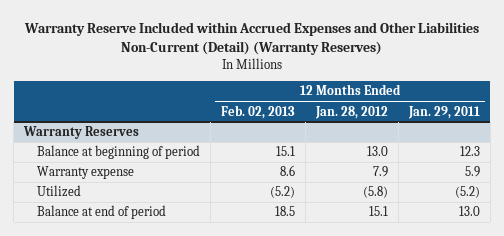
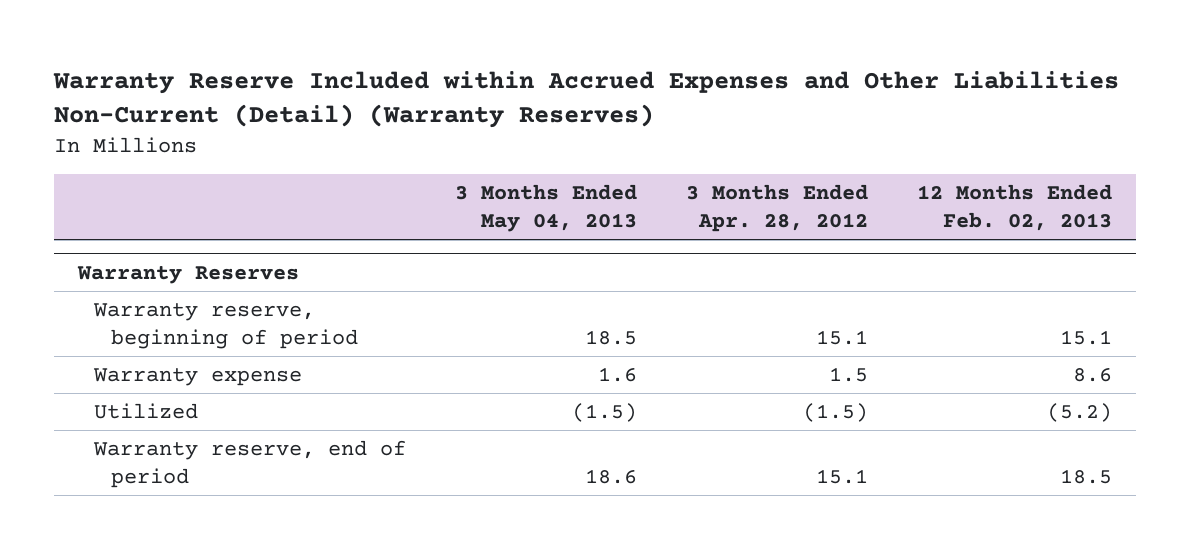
[314,105,388,119] Jan. 28, 2012 -> none
[407,105,480,119] Jan. 29, 2011 -> none
none -> [455,184,638,232] 3 Months Ended May 04, 2013
none -> [686,184,869,232] 3 Months Ended Apr. 28, 2012
[36,145,200,160] Balance at beginning of period -> [93,303,358,349] Warranty reserve, beginning of period
[36,205,166,220] Balance at end of period -> [93,440,407,488] Warranty reserve, end of period

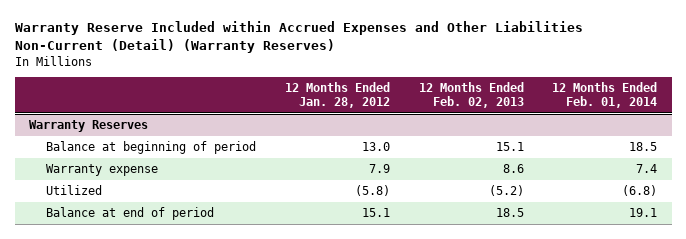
[455,184,638,232] 3 Months Ended May 04, 2013 -> none
[686,184,869,232] 3 Months Ended Apr. 28, 2012 -> none
none -> [284,82,390,109] 12 Months Ended Jan. 28, 2012
none -> [552,82,658,109] 12 Months Ended Feb. 01, 2014
[93,303,358,349] Warranty reserve, beginning of period -> [45,141,256,155] Balance at beginning of period
[93,440,407,488] Warranty reserve, end of period -> [45,207,214,221] Balance at end of period

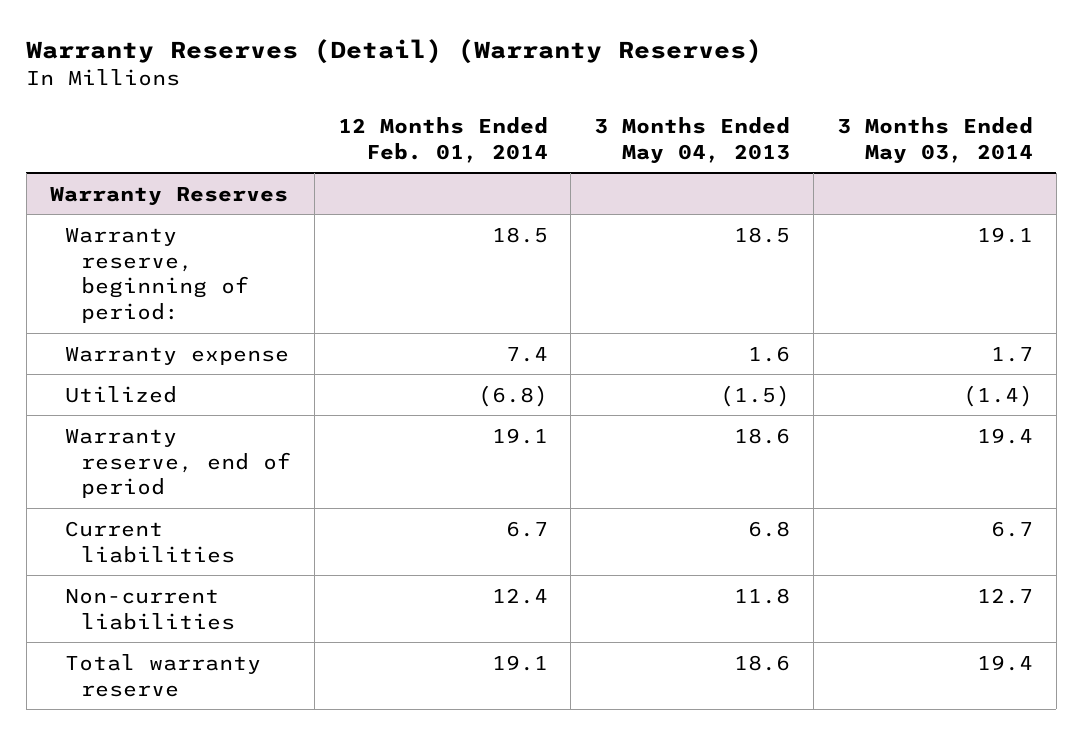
[14,21,583,54] Warranty Reserve Included within Accrued Expenses and Other Liabilities Non-Current (Detail) (Warranty Reserves) -> [26,38,763,64] Warranty Reserves (Detail) (Warranty Reserves)
[284,82,390,109] 12 Months Ended Jan. 28, 2012 -> none
[418,82,524,109] 12 Months Ended Feb. 02, 2013 -> none
none -> [594,116,791,164] 3 Months Ended May 04, 2013
none -> [836,116,1033,164] 3 Months Ended May 03, 2014
[45,141,256,155] Balance at beginning of period -> [65,227,250,324] Warranty reserve, beginning of period:
[45,207,214,221] Balance at end of period -> [65,428,292,499] Warranty reserve, end of period
none -> [65,520,236,563] Current liabilities
none -> [65,588,236,630] Non-current liabilities
none -> [65,653,262,697] Total warranty reserve

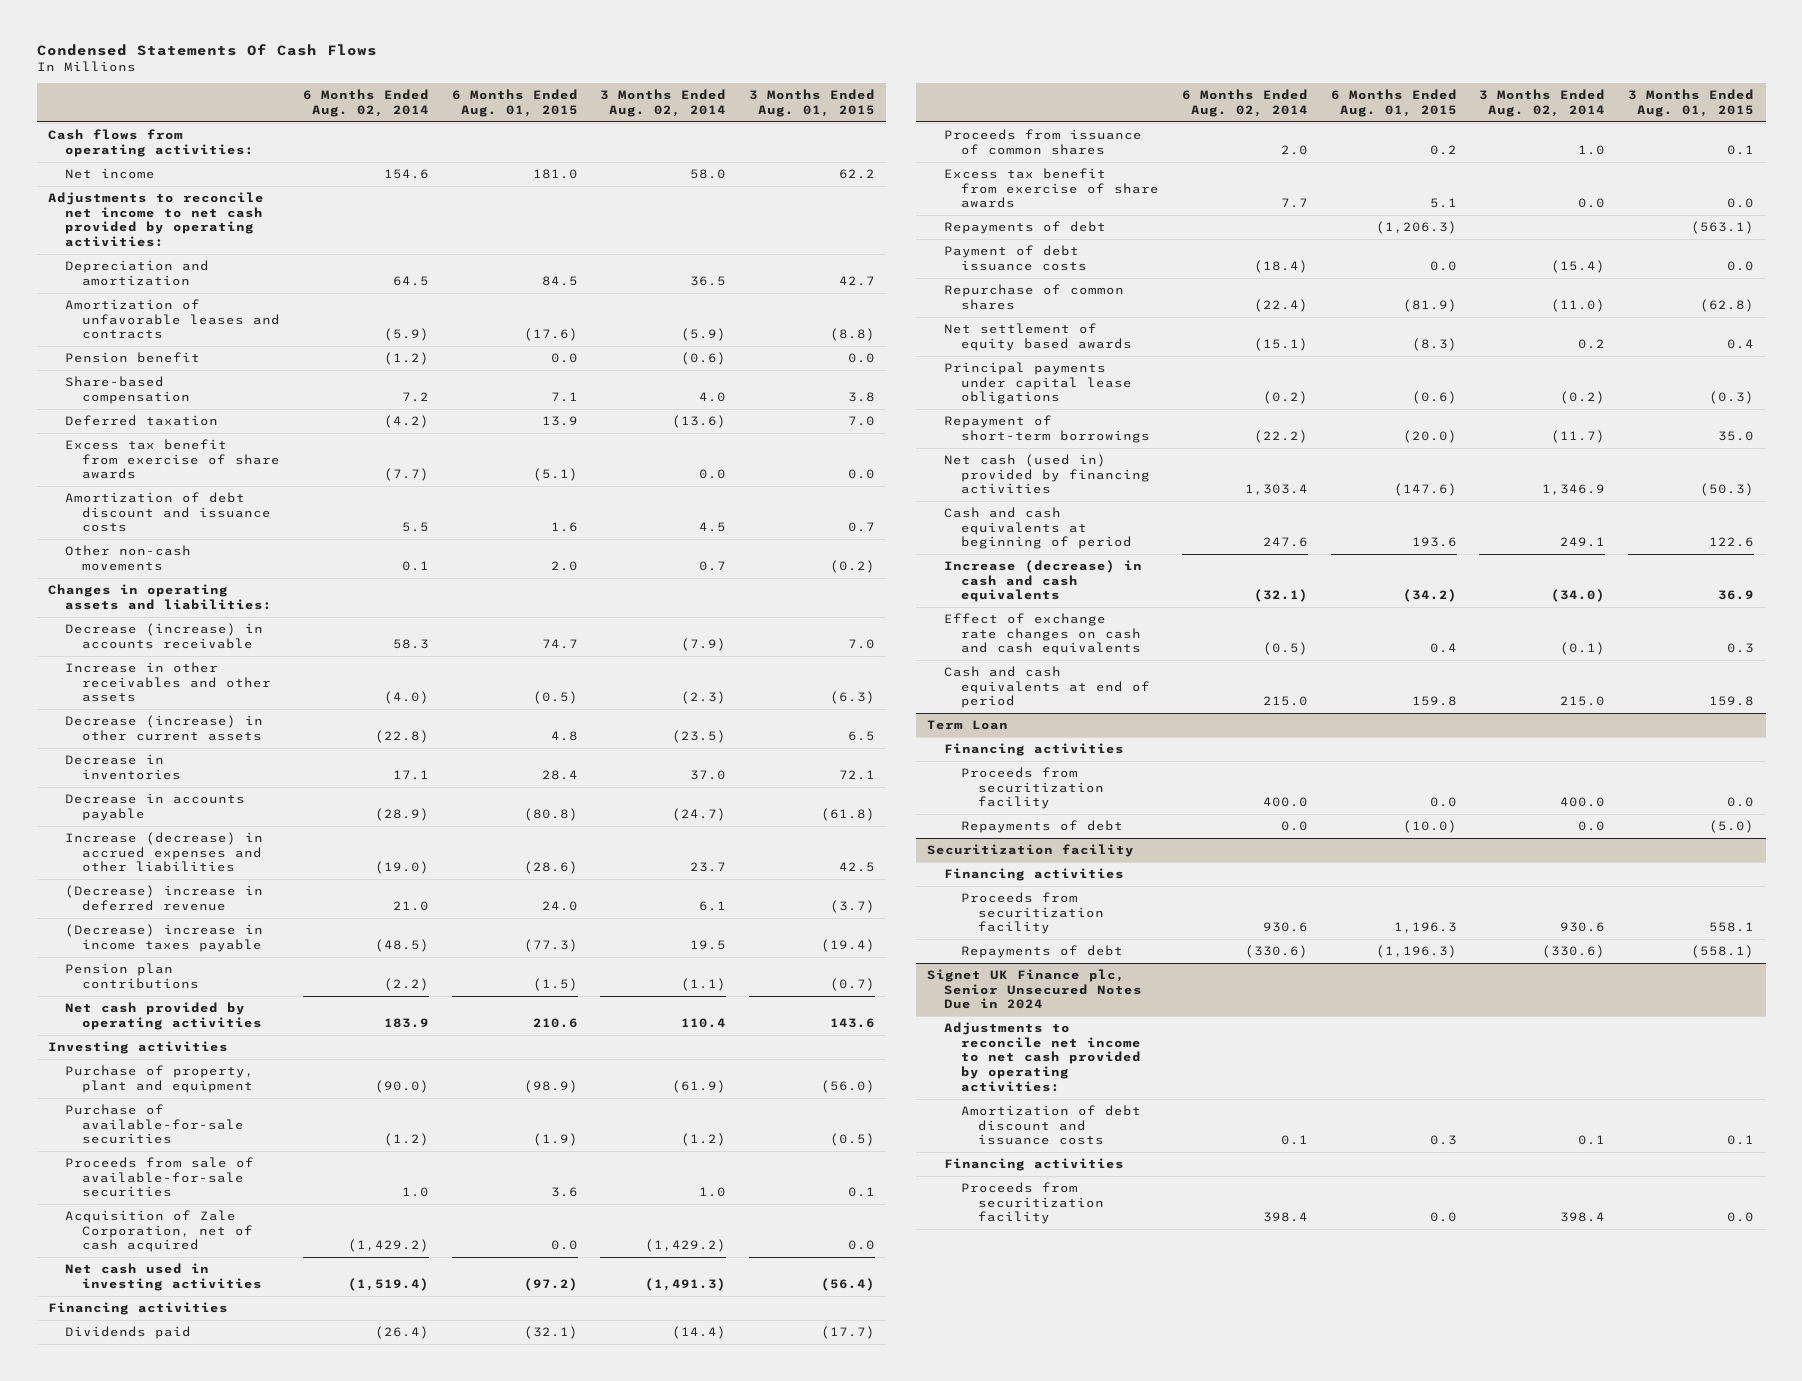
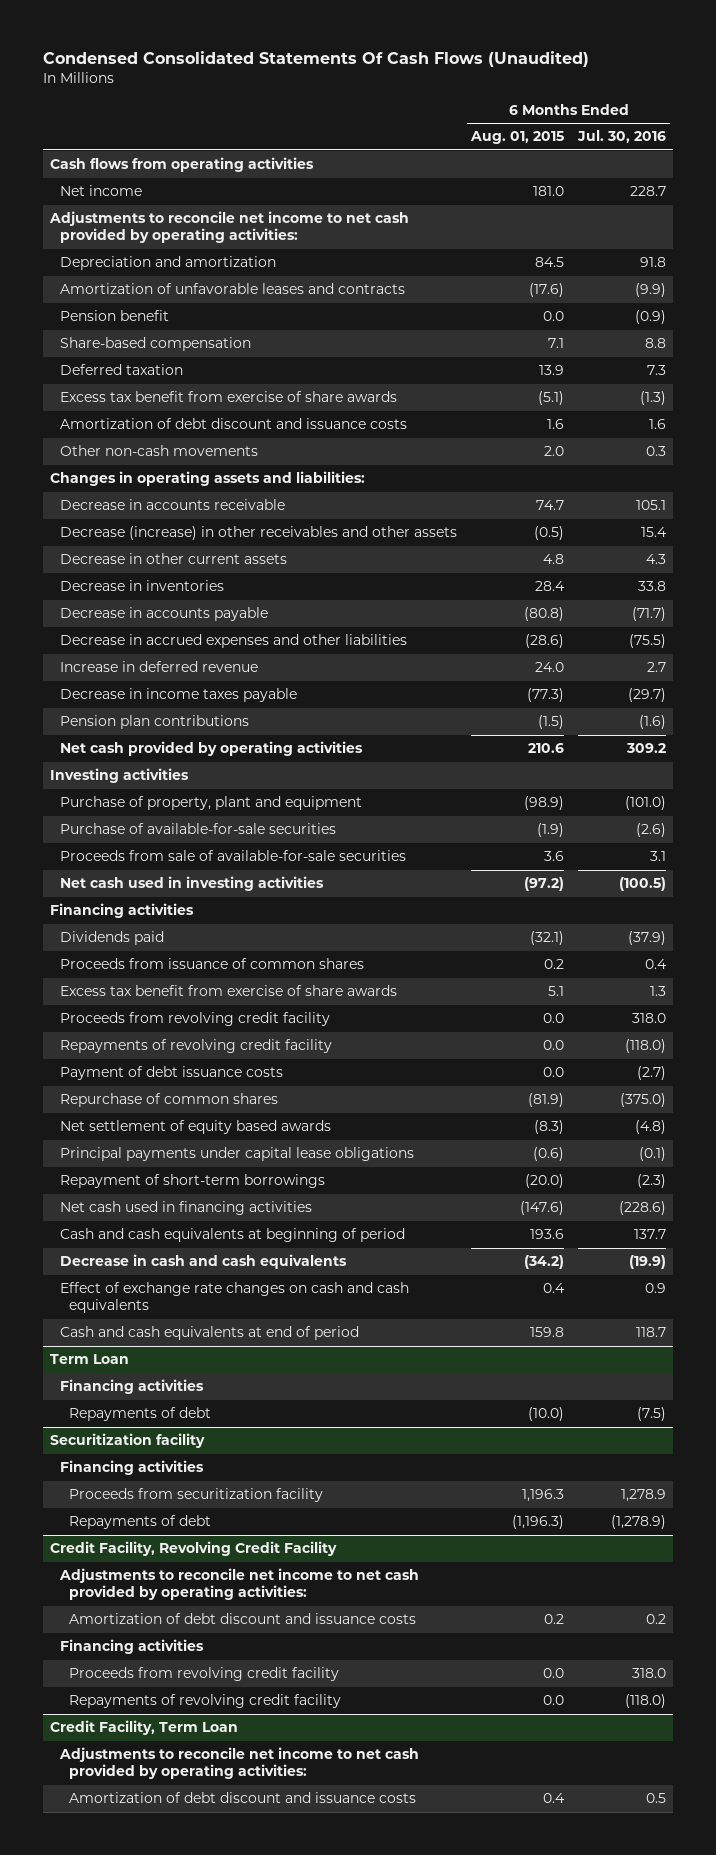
[36,44,377,57] Condensed Statements Of Cash Flows -> [42,51,589,68] Condensed Consolidated Statements Of Cash Flows (Unaudited)
[302,89,429,117] 6 Months Ended Aug. 02, 2014 -> none
[600,89,727,117] 3 Months Ended Aug. 02, 2014 -> none
[748,89,875,117] 3 Months Ended Aug. 01, 2015 -> none
none -> [577,130,667,144] Jul. 30, 2016
[48,129,255,157] Cash flows from operating activities: -> [49,157,314,173] Cash flows from operating activities
[65,623,264,649] Decrease (increase) in accounts receivable -> [59,499,285,511] Decrease in accounts receivable
[65,662,272,703] Increase in other receivables and other assets -> [59,526,457,541] Decrease (increase) in other receivables and other assets
[65,715,264,741] Decrease (increase) in other current assets -> [59,553,287,565] Decrease in other current assets
[65,832,264,873] Increase (decrease) in accrued expenses and other liabilities -> [59,634,407,649] Decrease in accrued expenses and other liabilities
[65,885,264,911] (Decrease) increase in deferred revenue -> [59,661,258,673] Increase in deferred revenue
[65,924,264,952] (Decrease) increase in income taxes payable -> [59,688,297,703] Decrease in income taxes payable
[65,1210,254,1253] Acquisition of Zale Corporation, net of cash acquired -> none
[944,221,1107,235] Repayments of debt -> none
none -> [59,1012,330,1027] Proceeds from revolving credit facility
none -> [59,1039,332,1054] Repayments of revolving credit facility
[944,454,1151,495] Net cash (used in) provided by financing activities -> [59,1201,312,1216] Net cash used in financing activities
[944,560,1143,603] Increase (decrease) in cash and cash equivalents -> [59,1254,347,1270] Decrease in cash and cash equivalents
[961,767,1105,810] Proceeds from securitization facility -> none
[927,969,1143,1010] Signet UK Finance plc, Senior Unsecured Notes Due in 2024 -> none
none -> [49,1541,337,1557] Credit Facility, Revolving Credit Facility
[1429,1135,1457,1146] 0.3 -> [543,1614,564,1625] 0.2
[961,1182,1105,1225] Proceeds from securitization facility -> [69,1667,340,1682] Proceeds from revolving credit facility
none -> [69,1694,342,1709] Repayments of revolving credit facility
none -> [49,1720,238,1736] Credit Facility, Term Loan
none -> [58,1747,419,1780] Adjustments to reconcile net income to net cash provided by operating activities:
none -> [69,1792,417,1804] Amortization of debt discount and issuance costs

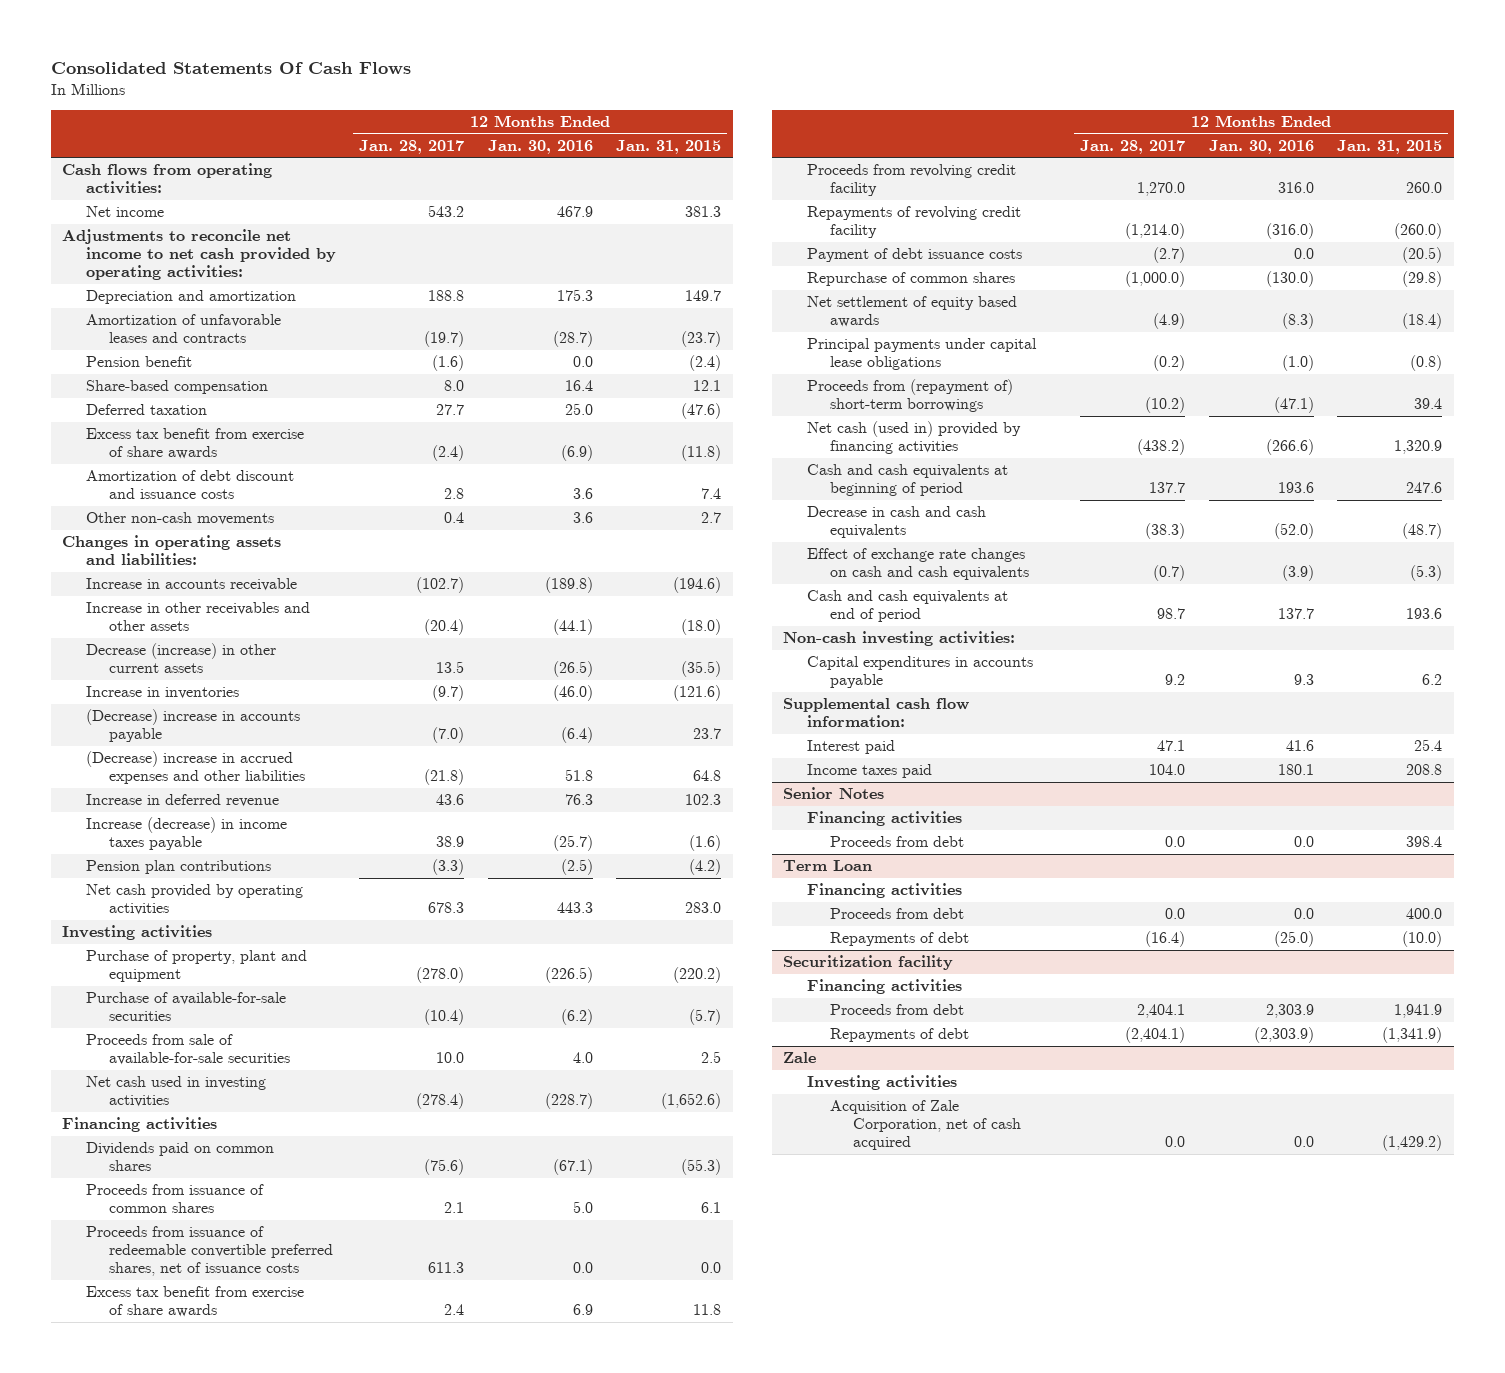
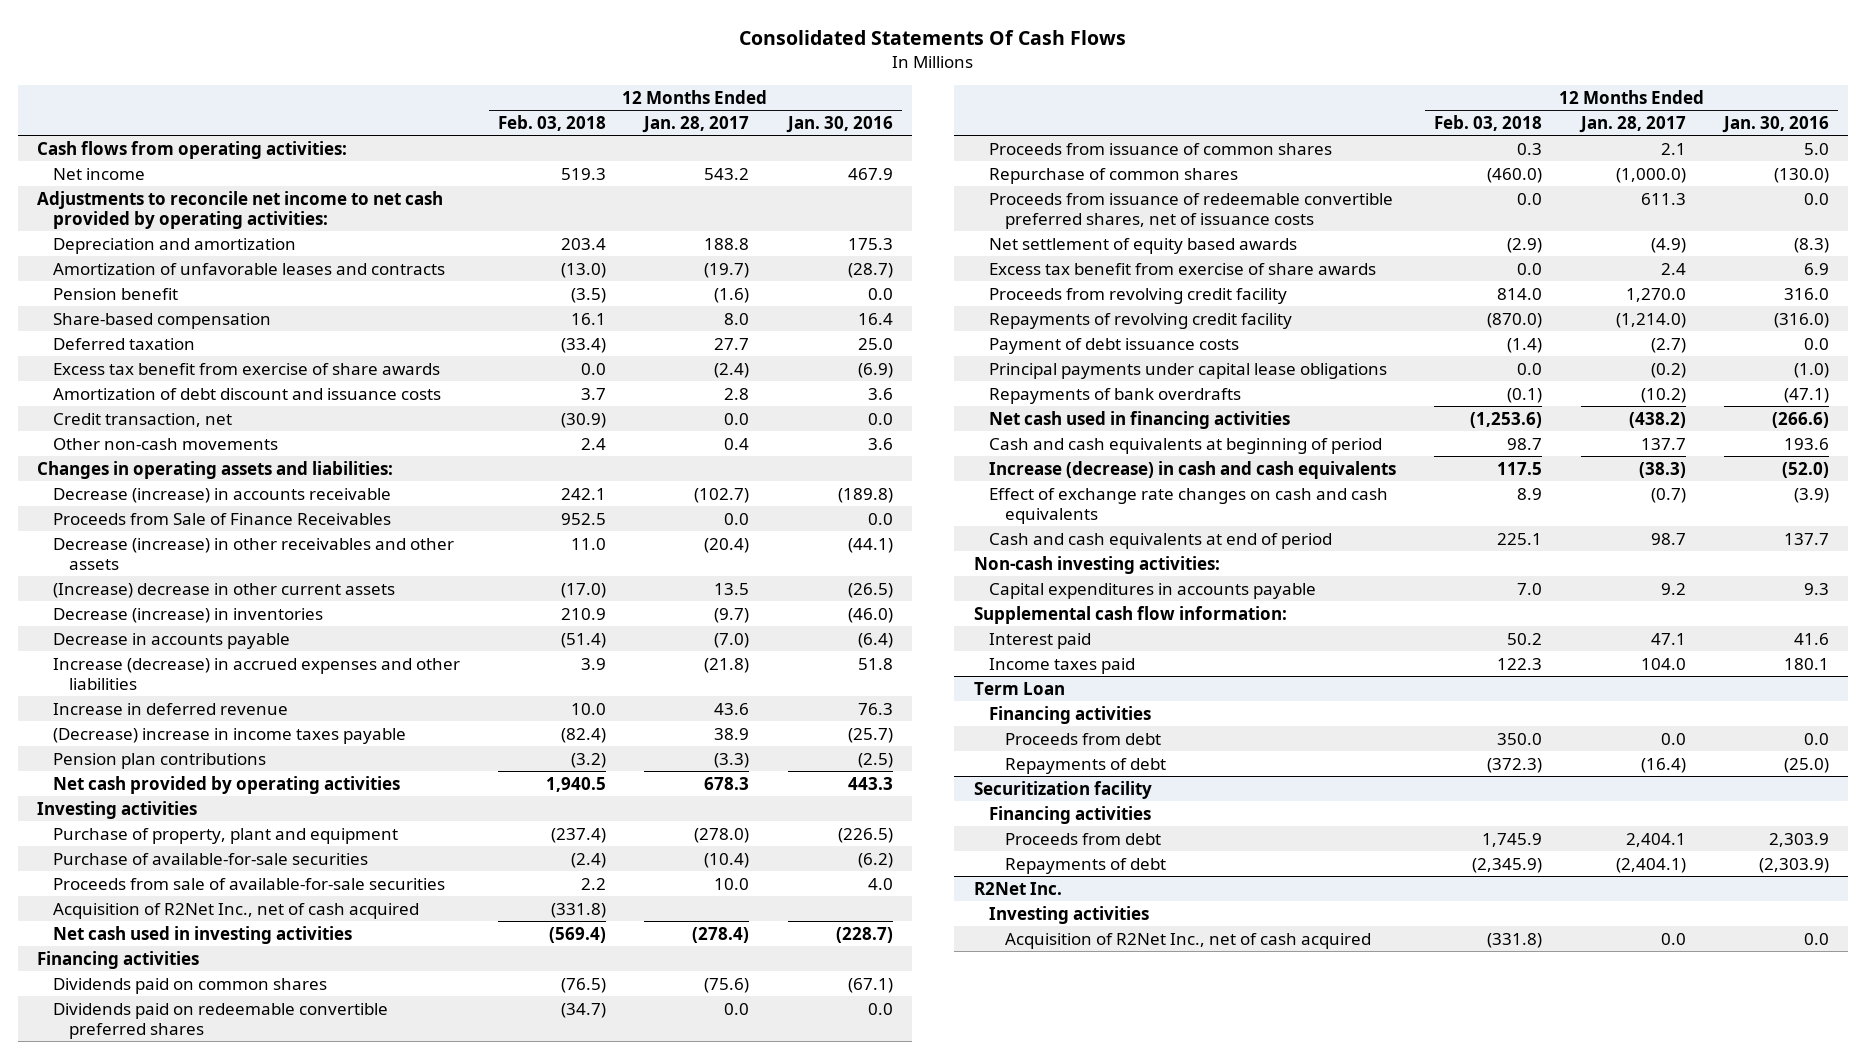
[616,140,722,155] Jan. 31, 2015 -> none
none -> [498,114,607,131] Feb. 03, 2018
none -> [52,412,232,427] Credit transaction, net
[85,578,297,592] Increase in accounts receivable -> [52,487,391,503] Decrease (increase) in accounts receivable
none -> [52,512,391,525] Proceeds from Sale of Finance Receivables
[85,602,310,632] Increase in other receivables and other assets -> [52,537,454,570] Decrease (increase) in other receivables and other assets
[85,643,276,674] Decrease (increase) in other current assets -> [52,582,395,598] (Increase) decrease in other current assets
[85,686,239,700] Increase in inventories -> [52,607,323,623] Decrease (increase) in inventories
[85,709,300,743] (Decrease) increase in accounts payable -> [52,632,290,649] Decrease in accounts payable
[85,751,305,785] (Decrease) increase in accrued expenses and other liabilities -> [52,657,460,690] Increase (decrease) in accrued expenses and other liabilities
[85,817,287,851] Increase (decrease) in income taxes payable -> [52,727,406,744] (Decrease) increase in income taxes payable
none -> [52,902,419,919] Acquisition of R2Net Inc., net of cash acquired
none -> [52,1002,388,1039] Dividends paid on redeemable convertible preferred shares
[806,272,1015,287] Repurchase of common shares -> [989,167,1239,184] Repurchase of common shares
[806,296,1017,328] Net settlement of equity based awards -> [989,237,1298,254] Net settlement of equity based awards
[806,379,1013,413] Proceeds from (repayment of) short-term borrowings -> [989,387,1242,404] Repayments of bank overdrafts
[806,421,1021,455] Net cash (used in) provided by financing activities -> [989,410,1291,429] Net cash used in financing activities
[806,506,986,539] Decrease in cash and cash equivalents -> [989,460,1397,479] Increase (decrease) in cash and cash equivalents
[783,787,885,800] Senior Notes -> none
[806,811,962,827] Financing activities -> none
[829,836,964,848] Proceeds from debt -> none
[783,1052,817,1064] Zale -> none
none -> [973,881,1062,895] R2Net Inc.
[829,1100,1022,1151] Acquisition of Zale Corporation, net of cash acquired -> [1004,932,1371,949] Acquisition of R2Net Inc., net of cash acquired

